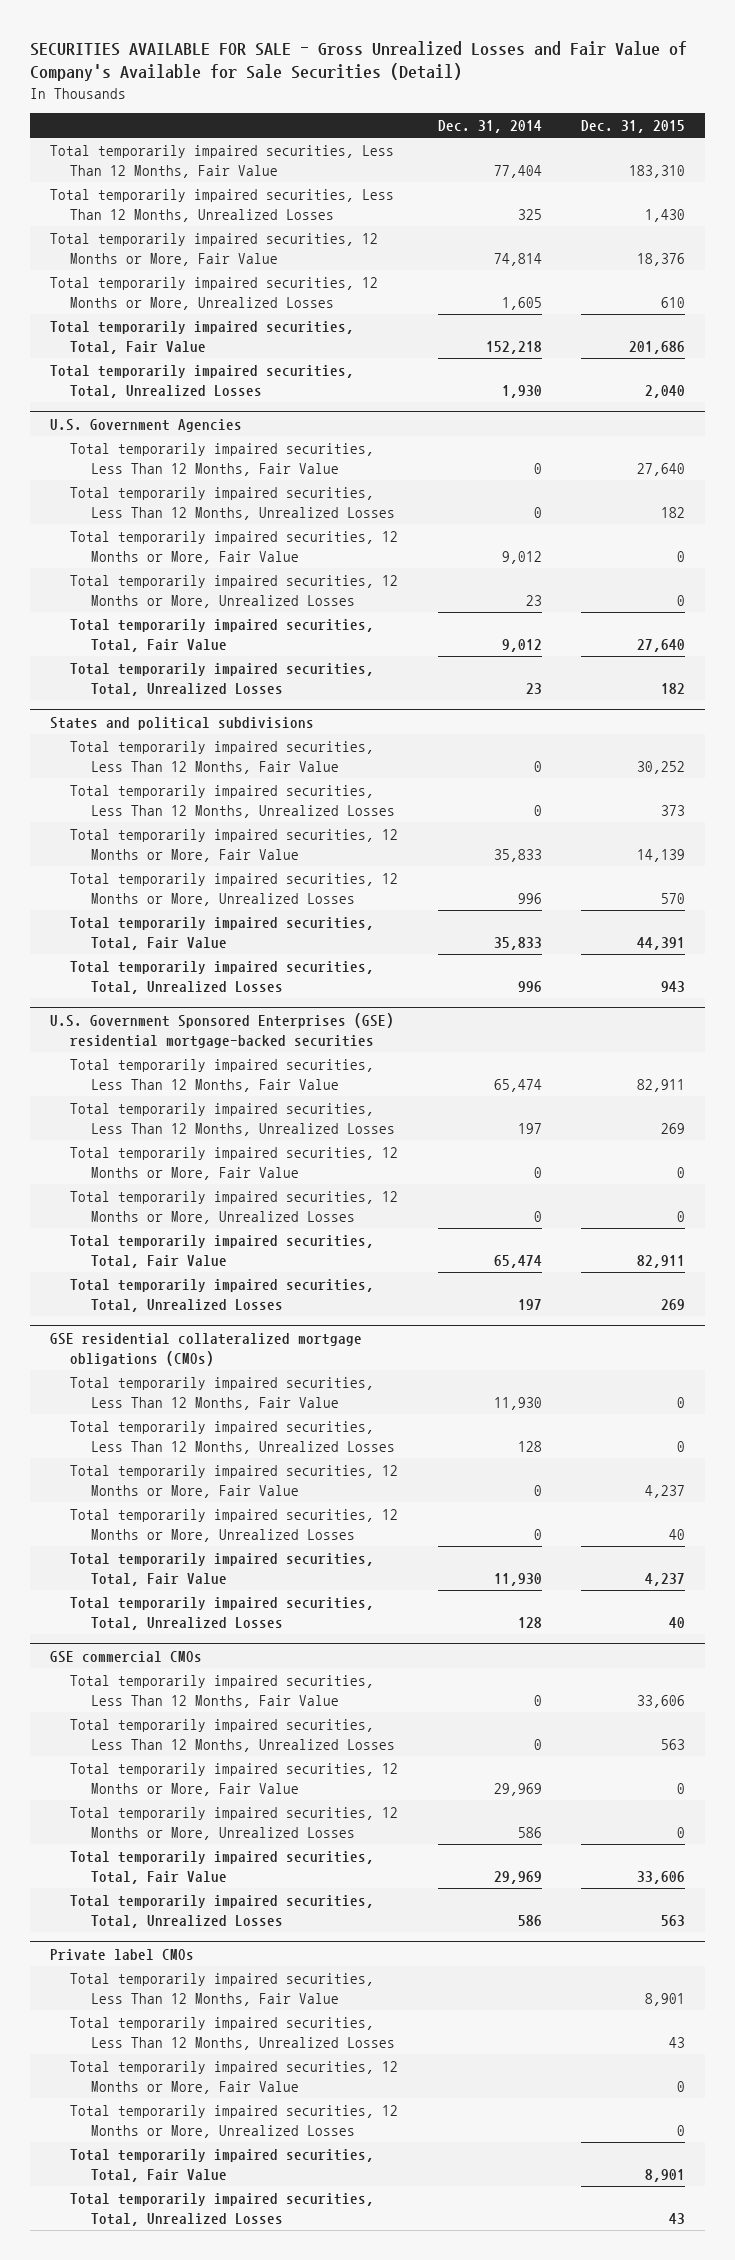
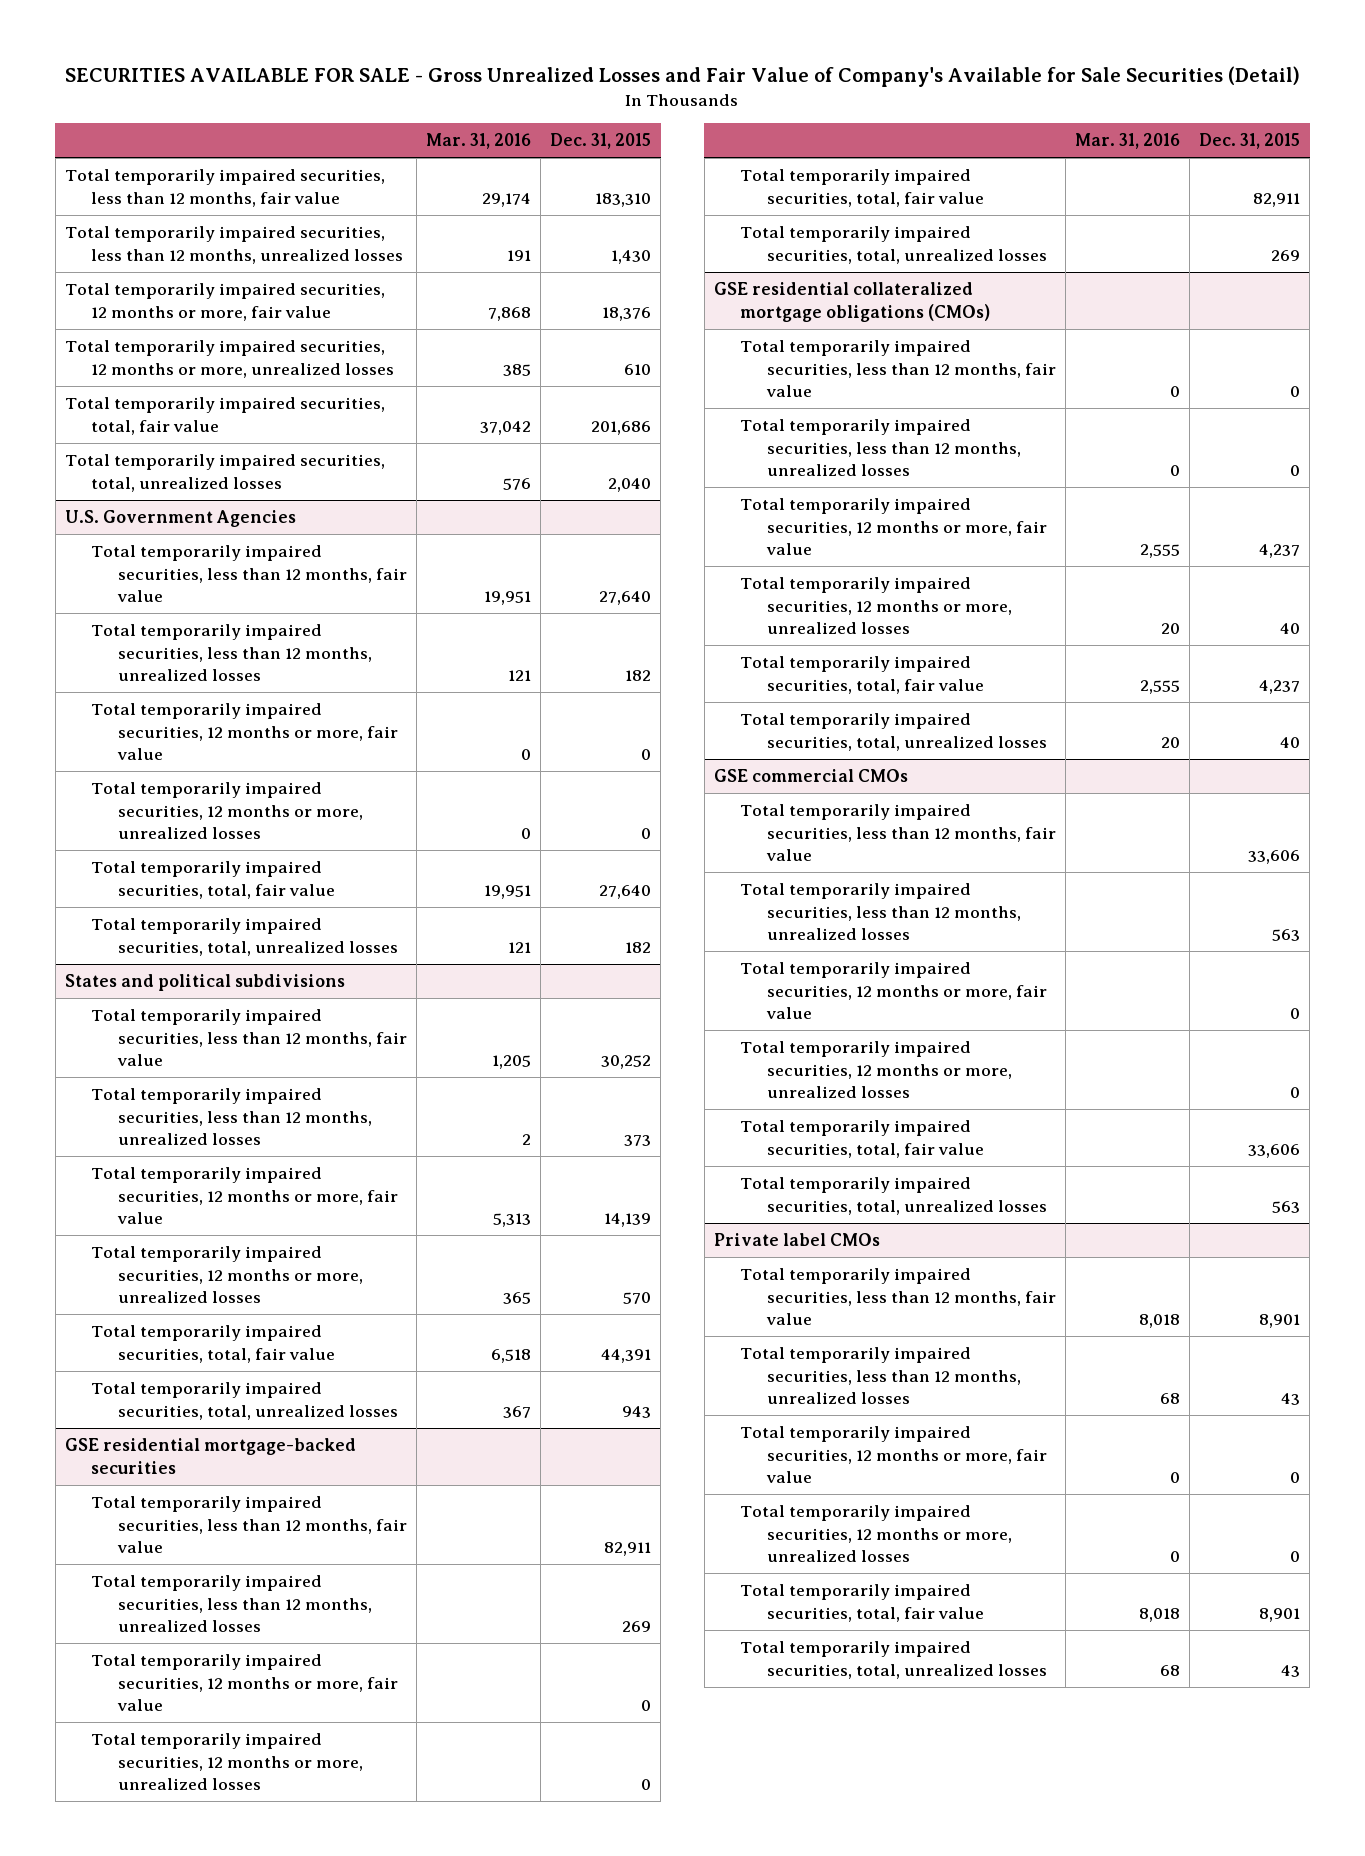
[437,119,542,133] Dec. 31, 2014 -> none
none -> [425,133,531,150] Mar. 31, 2016
[49,145,394,178] Total temporarily impaired securities, Less Than 12 Months, Fair Value -> [64,169,385,207] Total temporarily impaired securities, less than 12 months, fair value
[49,189,394,222] Total temporarily impaired securities, Less Than 12 Months, Unrealized Losses -> [64,226,404,264] Total temporarily impaired securities, less than 12 months, unrealized losses
[49,233,378,266] Total temporarily impaired securities, 12 Months or More, Fair Value -> [64,283,385,321] Total temporarily impaired securities, 12 months or more, fair value
[49,277,378,310] Total temporarily impaired securities, 12 Months or More, Unrealized Losses -> [64,340,395,378] Total temporarily impaired securities, 12 months or more, unrealized losses
[49,321,354,354] Total temporarily impaired securities, Total, Fair Value -> [64,397,385,435] Total temporarily impaired securities, total, fair value
[49,365,354,398] Total temporarily impaired securities, Total, Unrealized Losses -> [64,454,385,492] Total temporarily impaired securities, total, unrealized losses
[70,443,375,476] Total temporarily impaired securities, Less Than 12 Months, Fair Value -> [91,545,407,602] Total temporarily impaired securities, less than 12 months, fair value
[70,487,396,520] Total temporarily impaired securities, Less Than 12 Months, Unrealized Losses -> [91,624,372,681] Total temporarily impaired securities, less than 12 months, unrealized losses
[70,531,399,564] Total temporarily impaired securities, 12 Months or More, Fair Value -> [91,703,398,760] Total temporarily impaired securities, 12 months or more, fair value
[70,575,399,608] Total temporarily impaired securities, 12 Months or More, Unrealized Losses -> [91,782,363,839] Total temporarily impaired securities, 12 months or more, unrealized losses
[70,619,375,652] Total temporarily impaired securities, Total, Fair Value -> [91,861,335,899] Total temporarily impaired securities, total, fair value
[70,663,375,696] Total temporarily impaired securities, Total, Unrealized Losses -> [91,918,398,956] Total temporarily impaired securities, total, unrealized losses
[70,741,375,774] Total temporarily impaired securities, Less Than 12 Months, Fair Value -> [91,1009,407,1066] Total temporarily impaired securities, less than 12 months, fair value
[70,785,396,818] Total temporarily impaired securities, Less Than 12 Months, Unrealized Losses -> [91,1088,372,1145] Total temporarily impaired securities, less than 12 months, unrealized losses
[70,829,399,862] Total temporarily impaired securities, 12 Months or More, Fair Value -> [91,1167,398,1224] Total temporarily impaired securities, 12 months or more, fair value
[70,873,399,906] Total temporarily impaired securities, 12 Months or More, Unrealized Losses -> [91,1246,363,1303] Total temporarily impaired securities, 12 months or more, unrealized losses
[70,917,375,950] Total temporarily impaired securities, Total, Fair Value -> [91,1325,335,1363] Total temporarily impaired securities, total, fair value
[70,961,375,994] Total temporarily impaired securities, Total, Unrealized Losses -> [91,1382,398,1420] Total temporarily impaired securities, total, unrealized losses
[49,1012,394,1048] U.S. Government Sponsored Enterprises (GSE) residential mortgage-backed securities -> [64,1438,356,1474] GSE residential mortgage-backed securities
[70,1059,375,1092] Total temporarily impaired securities, Less Than 12 Months, Fair Value -> [91,1496,407,1553] Total temporarily impaired securities, less than 12 months, fair value
[70,1103,396,1136] Total temporarily impaired securities, Less Than 12 Months, Unrealized Losses -> [91,1575,372,1632] Total temporarily impaired securities, less than 12 months, unrealized losses
[70,1147,399,1180] Total temporarily impaired securities, 12 Months or More, Fair Value -> [91,1654,398,1711] Total temporarily impaired securities, 12 months or more, fair value
[70,1191,399,1224] Total temporarily impaired securities, 12 Months or More, Unrealized Losses -> [91,1733,363,1790] Total temporarily impaired securities, 12 months or more, unrealized losses
[70,1235,375,1268] Total temporarily impaired securities, Total, Fair Value -> [740,169,984,207] Total temporarily impaired securities, total, fair value
[70,1279,375,1312] Total temporarily impaired securities, Total, Unrealized Losses -> [740,226,1047,264] Total temporarily impaired securities, total, unrealized losses
[70,1377,375,1410] Total temporarily impaired securities, Less Than 12 Months, Fair Value -> [740,340,1056,397] Total temporarily impaired securities, less than 12 months, fair value
[70,1421,396,1454] Total temporarily impaired securities, Less Than 12 Months, Unrealized Losses -> [740,419,1021,476] Total temporarily impaired securities, less than 12 months, unrealized losses
[70,1465,399,1498] Total temporarily impaired securities, 12 Months or More, Fair Value -> [740,498,1047,555] Total temporarily impaired securities, 12 months or more, fair value
[70,1509,399,1542] Total temporarily impaired securities, 12 Months or More, Unrealized Losses -> [740,577,1012,634] Total temporarily impaired securities, 12 months or more, unrealized losses
[70,1553,375,1586] Total temporarily impaired securities, Total, Fair Value -> [740,656,984,694] Total temporarily impaired securities, total, fair value
[70,1597,375,1630] Total temporarily impaired securities, Total, Unrealized Losses -> [740,713,1047,751] Total temporarily impaired securities, total, unrealized losses
[70,1675,375,1708] Total temporarily impaired securities, Less Than 12 Months, Fair Value -> [740,804,1056,861] Total temporarily impaired securities, less than 12 months, fair value
[70,1719,396,1752] Total temporarily impaired securities, Less Than 12 Months, Unrealized Losses -> [740,883,1021,940] Total temporarily impaired securities, less than 12 months, unrealized losses
[70,1763,399,1796] Total temporarily impaired securities, 12 Months or More, Fair Value -> [740,962,1047,1019] Total temporarily impaired securities, 12 months or more, fair value
[70,1807,399,1840] Total temporarily impaired securities, 12 Months or More, Unrealized Losses -> [740,1041,1012,1098] Total temporarily impaired securities, 12 months or more, unrealized losses
[70,1851,375,1884] Total temporarily impaired securities, Total, Fair Value -> [740,1120,984,1158] Total temporarily impaired securities, total, fair value
[70,1895,375,1928] Total temporarily impaired securities, Total, Unrealized Losses -> [740,1177,1047,1215] Total temporarily impaired securities, total, unrealized losses
[70,1973,375,2006] Total temporarily impaired securities, Less Than 12 Months, Fair Value -> [740,1268,1056,1325] Total temporarily impaired securities, less than 12 months, fair value
[70,2017,396,2050] Total temporarily impaired securities, Less Than 12 Months, Unrealized Losses -> [740,1347,1021,1404] Total temporarily impaired securities, less than 12 months, unrealized losses
[70,2061,399,2094] Total temporarily impaired securities, 12 Months or More, Fair Value -> [740,1426,1047,1483] Total temporarily impaired securities, 12 months or more, fair value
[70,2105,399,2138] Total temporarily impaired securities, 12 Months or More, Unrealized Losses -> [740,1505,1012,1562] Total temporarily impaired securities, 12 months or more, unrealized losses
[70,2149,375,2182] Total temporarily impaired securities, Total, Fair Value -> [740,1584,984,1622] Total temporarily impaired securities, total, fair value
[70,2193,375,2226] Total temporarily impaired securities, Total, Unrealized Losses -> [740,1641,1047,1679] Total temporarily impaired securities, total, unrealized losses

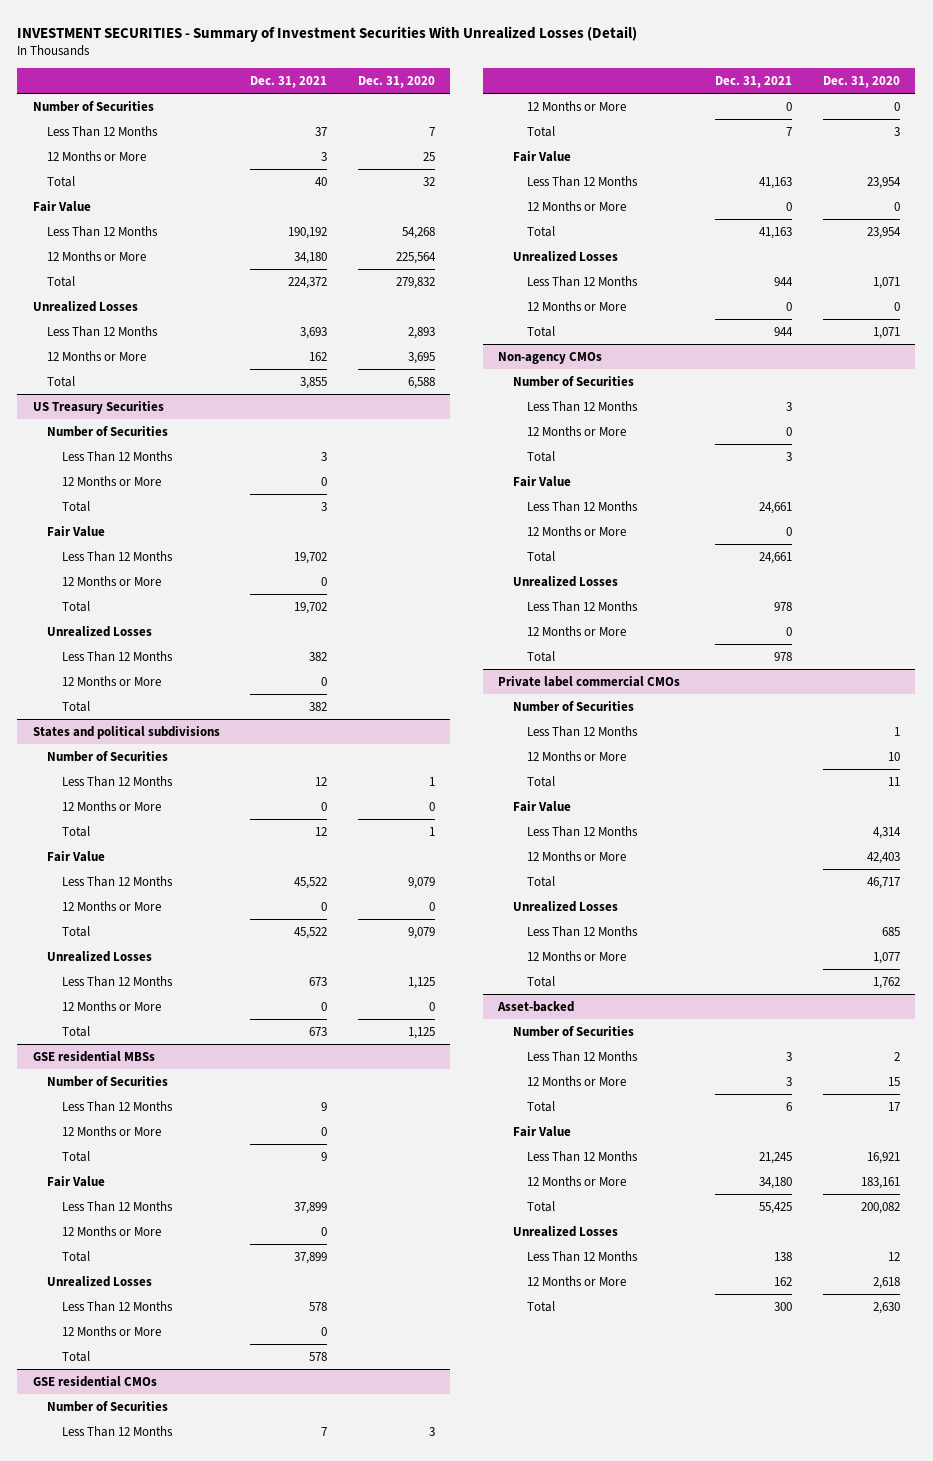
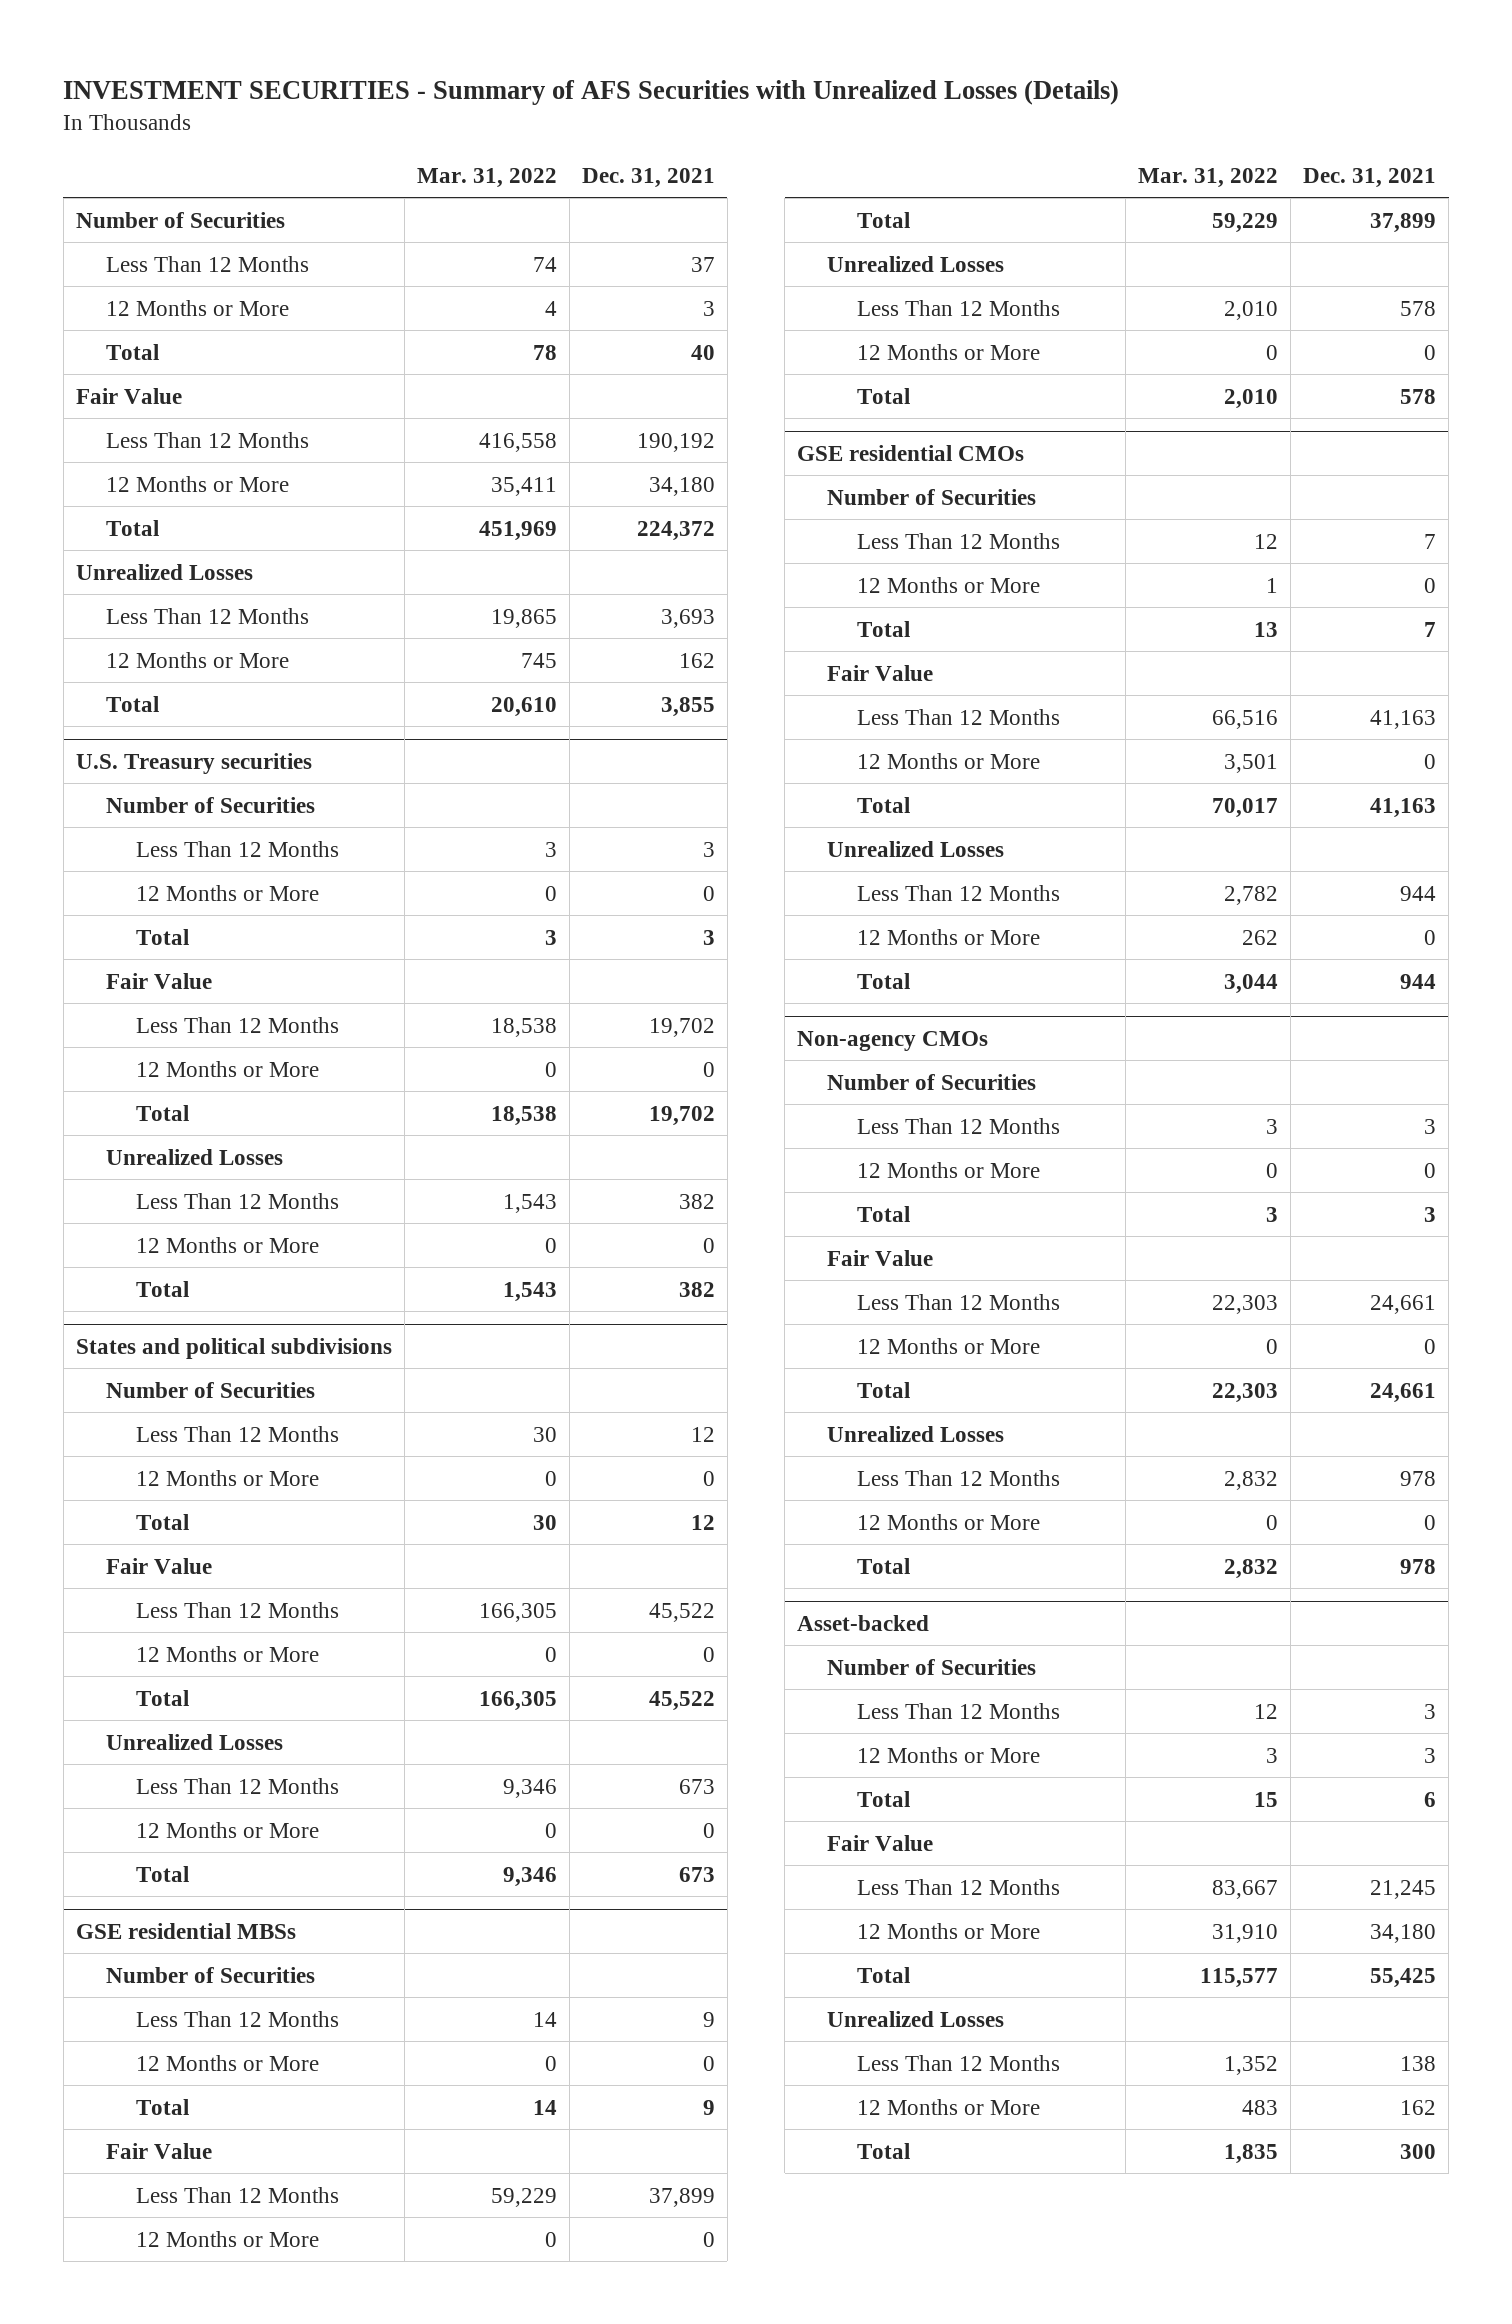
[17,25,638,42] INVESTMENT SECURITIES - Summary of Investment Securities With Unrealized Losses (Detail) -> [63,80,1120,106] INVESTMENT SECURITIES - Summary of AFS Securities with Unrealized Losses (Details)
[357,76,435,89] Dec. 31, 2020 -> none
none -> [416,167,557,188] Mar. 31, 2022
[32,400,164,414] US Treasury Securities -> [75,752,312,774] U.S. Treasury securities
[497,675,680,687] Private label commercial CMOs -> none
[512,700,634,712] Number of Securities -> none
[527,725,639,737] Less Than 12 Months -> none
[527,750,627,761] 12 Months or More -> none
[527,775,556,787] Total -> none
[512,800,571,812] Fair Value -> none
[527,825,639,837] Less Than 12 Months -> none
[527,850,627,861] 12 Months or More -> none
[527,875,556,887] Total -> none
[512,900,618,912] Unrealized Losses -> none
[527,925,639,937] Less Than 12 Months -> none
[527,950,627,961] 12 Months or More -> none
[527,975,556,987] Total -> none

